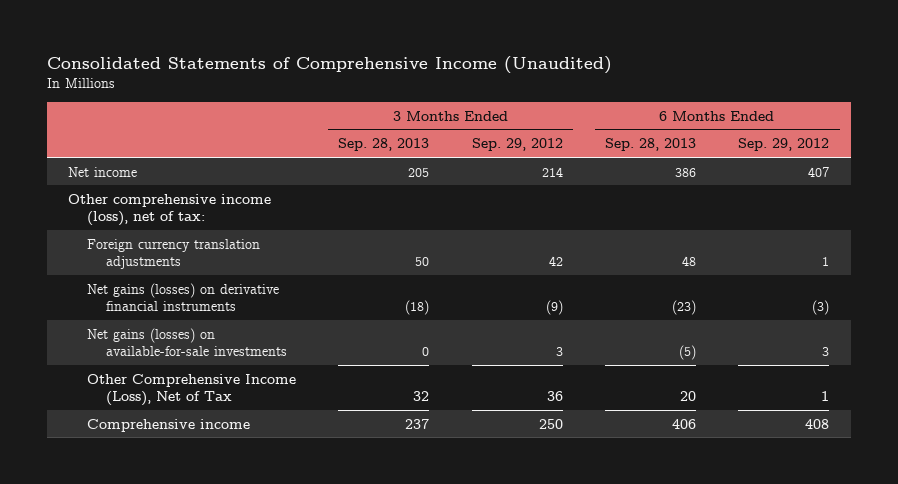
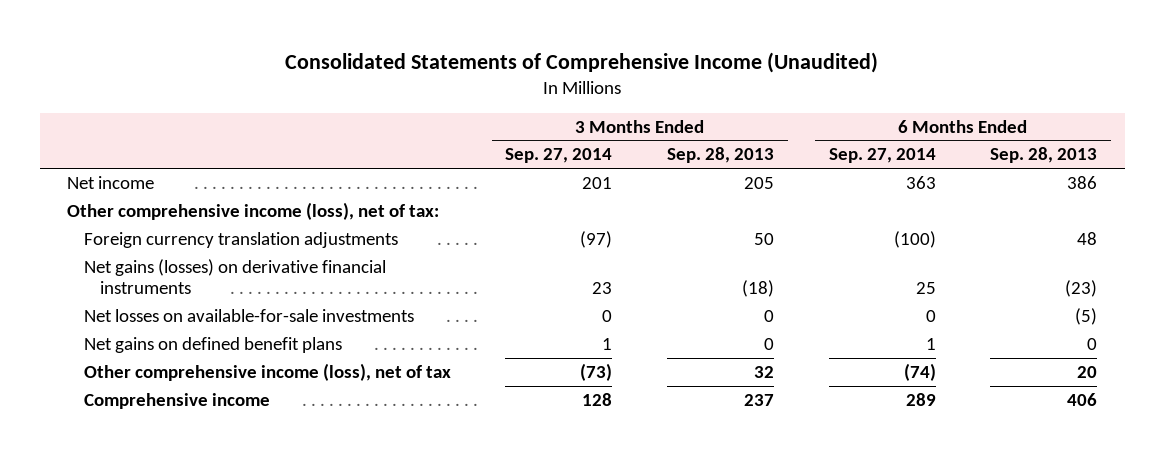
[471,138,563,152] Sep. 29, 2012 -> none
[738,138,830,152] Sep. 29, 2012 -> none
none -> [505,148,613,164] Sep. 27, 2014
none -> [828,148,936,164] Sep. 27, 2014
[87,327,288,356] Net gains (losses) on available-for-sale investments -> [83,308,414,322] Net losses on available-for-sale investments
none -> [83,336,342,353] Net gains on defined benefit plans
[87,373,297,406] Other Comprehensive Income (Loss), Net of Tax -> [83,362,451,381] Other comprehensive income (loss), net of tax

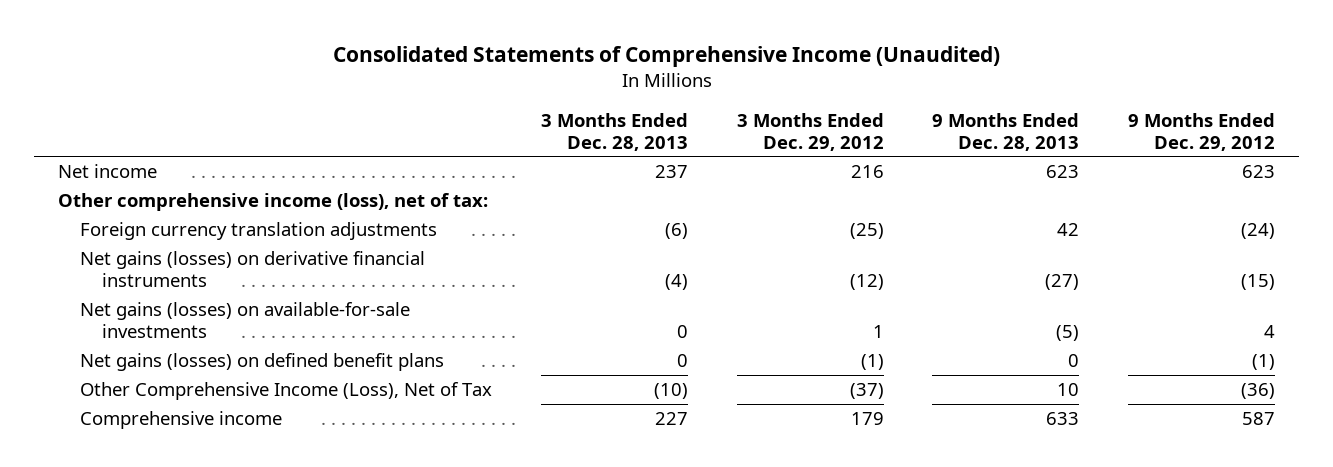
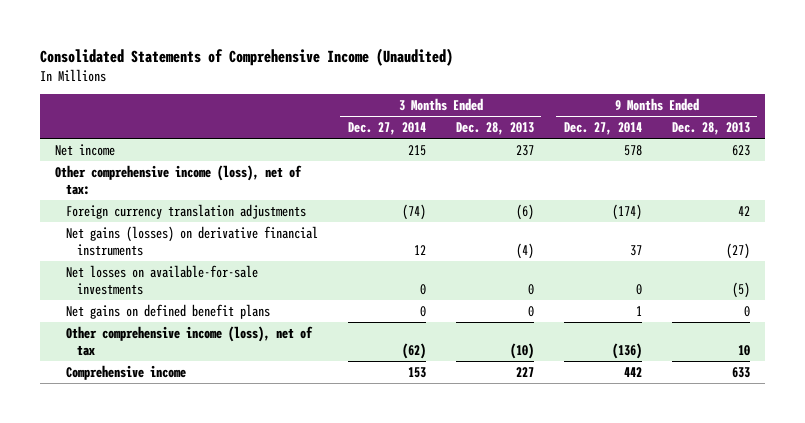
[736,112,884,151] 3 Months Ended Dec. 29, 2012 -> none
[1127,112,1275,151] 9 Months Ended Dec. 29, 2012 -> none
none -> [347,122,426,136] Dec. 27, 2014
none -> [563,122,642,136] Dec. 27, 2014
[80,301,411,338] Net gains (losses) on available-for-sale investments -> [66,264,259,295] Net losses on available-for-sale investments
[80,352,445,371] Net gains (losses) on defined benefit plans -> [66,303,271,319] Net gains on defined benefit plans
[80,381,493,400] Other Comprehensive Income (Loss), Net of Tax -> [66,325,314,356] Other comprehensive income (loss), net of tax

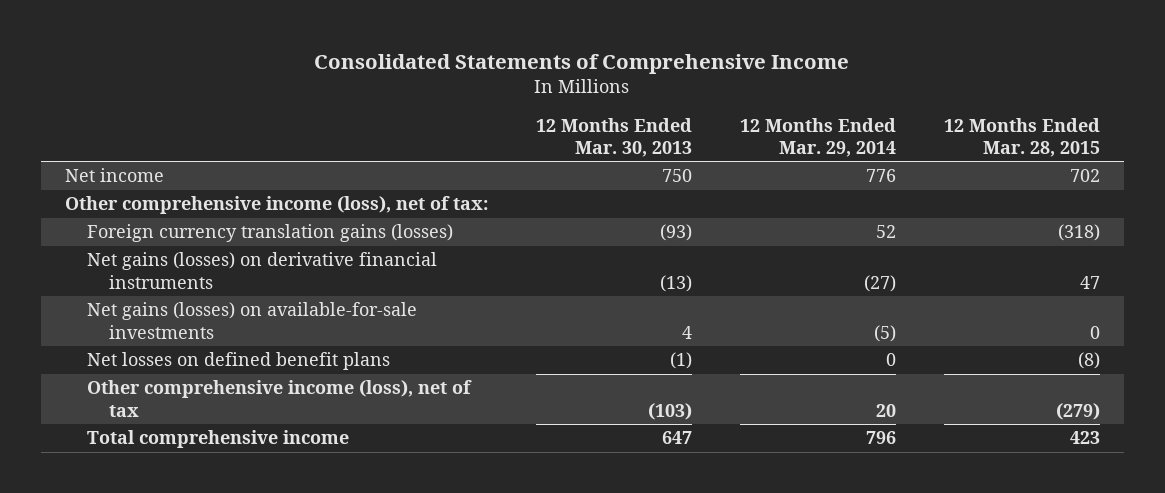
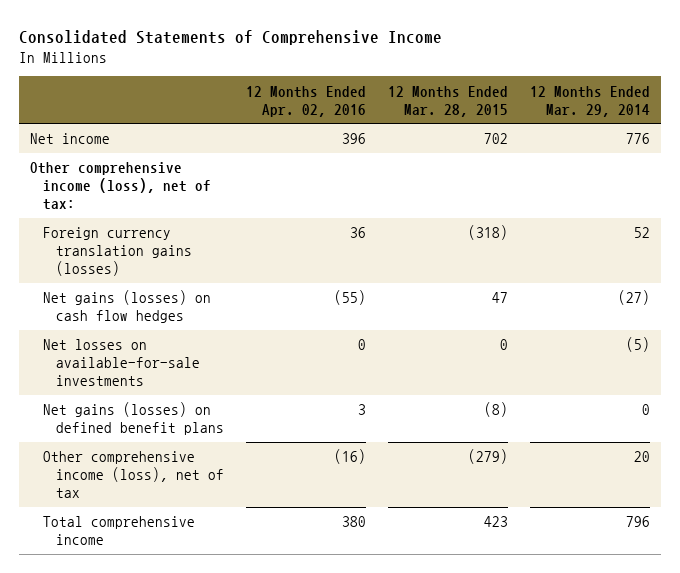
[535,117,692,157] 12 Months Ended Mar. 30, 2013 -> none
none -> [246,85,367,117] 12 Months Ended Apr. 02, 2016
[86,252,437,289] Net gains (losses) on derivative financial instruments -> [42,290,211,324] Net gains (losses) on cash flow hedges
[86,302,417,339] Net gains (losses) on available-for-sale investments -> [42,339,201,386] Net losses on available-for-sale investments
[86,352,390,371] Net losses on defined benefit plans -> [42,402,225,436] Net gains (losses) on defined benefit plans

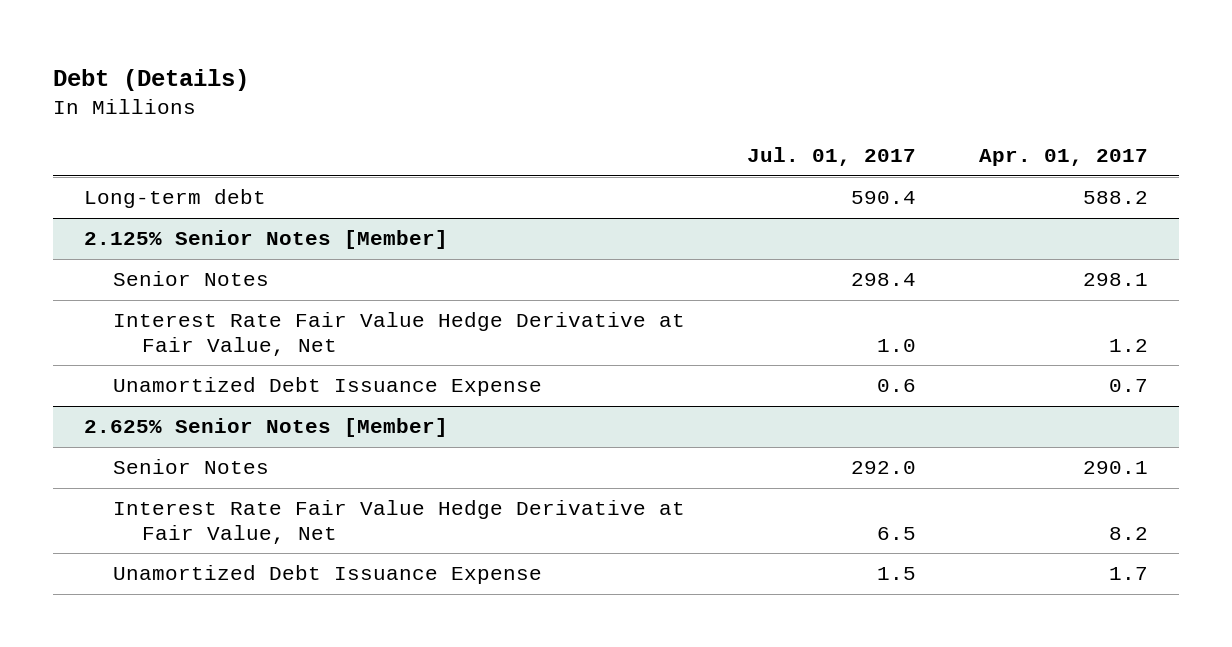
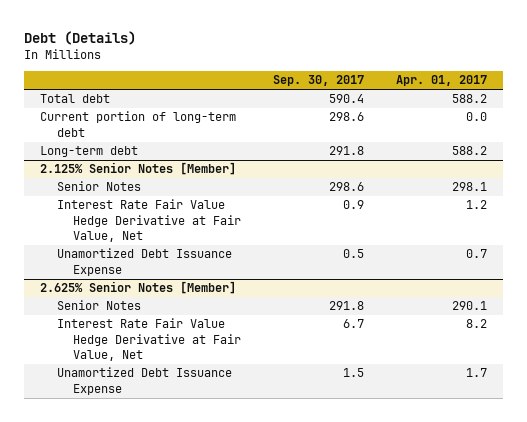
[747,147,917,167] Jul. 01, 2017 -> none
none -> [273,75,365,87] Sep. 30, 2017
none -> [40,94,111,104] Total debt
none -> [40,111,237,137] Current portion of long-term debt

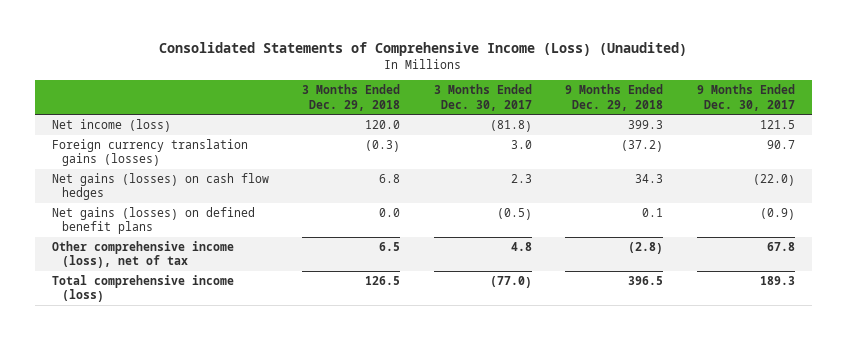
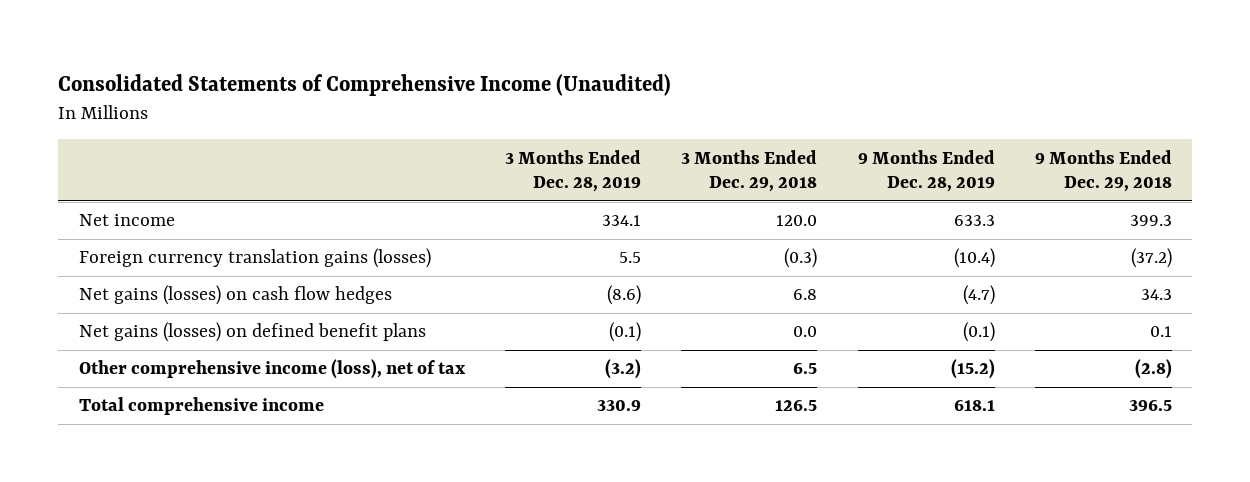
[159,41,688,56] Consolidated Statements of Comprehensive Income (Loss) (Unaudited) -> [58,73,672,96] Consolidated Statements of Comprehensive Income (Unaudited)
[433,84,532,111] 3 Months Ended Dec. 30, 2017 -> none
[696,84,795,111] 9 Months Ended Dec. 30, 2017 -> none
none -> [504,149,641,193] 3 Months Ended Dec. 28, 2019
none -> [857,149,995,193] 9 Months Ended Dec. 28, 2019
[51,119,171,133] Net income (loss) -> [78,214,175,227] Net income
[51,275,234,303] Total comprehensive income (loss) -> [78,397,324,416] Total comprehensive income

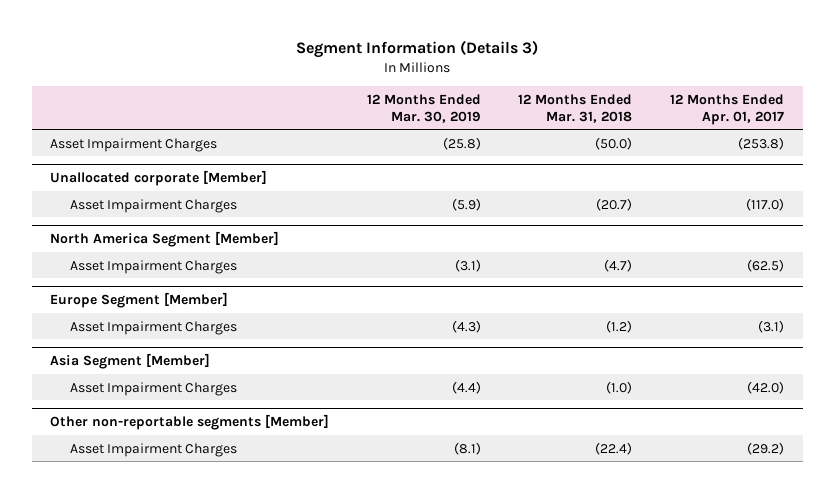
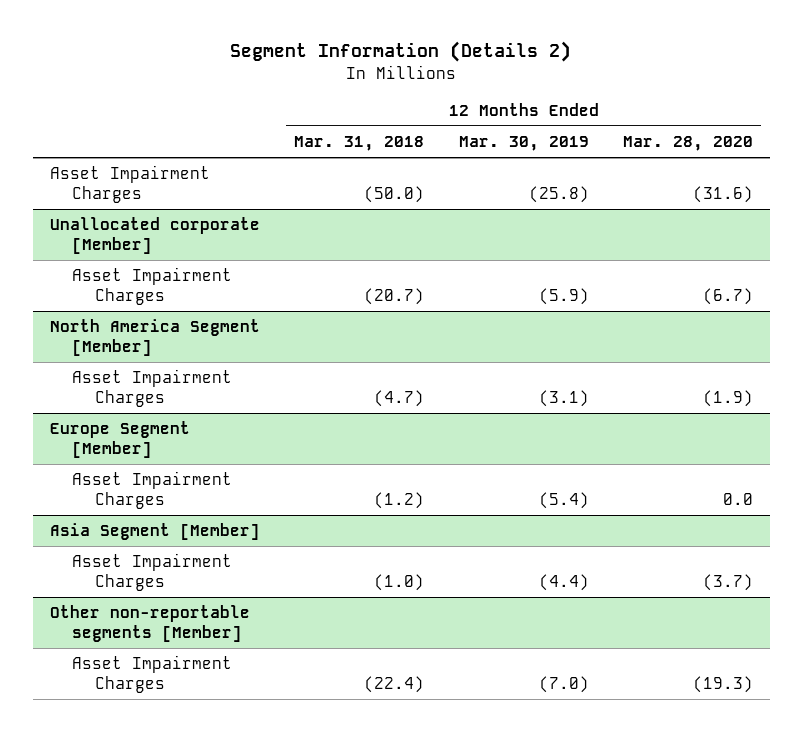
[296,40,539,59] Segment Information (Details 3) -> [230,41,572,63] Segment Information (Details 2)
[669,93,784,125] 12 Months Ended Apr. 01, 2017 -> none
none -> [622,135,753,151] Mar. 28, 2020
[451,319,481,333] (4.3) -> [538,491,589,509] (5.4)
[453,441,481,455] (8.1) -> [538,675,589,693] (7.0)

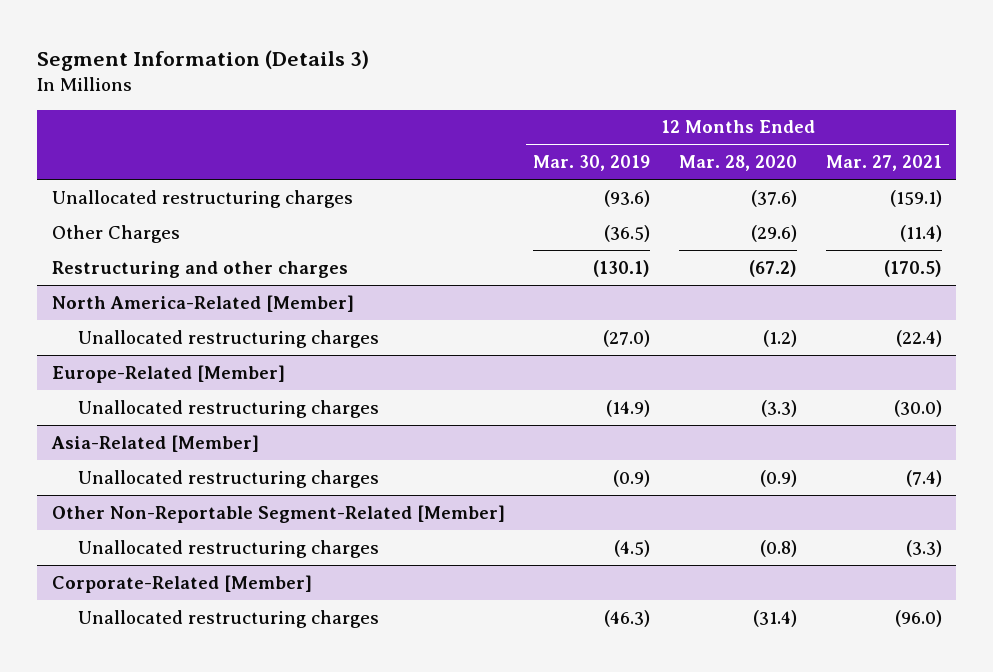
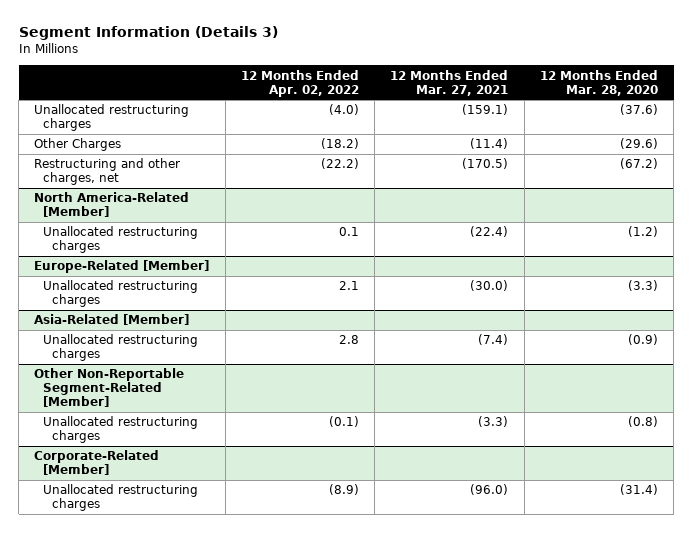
[533,155,651,172] Mar. 30, 2019 -> none
none -> [240,69,359,97] 12 Months Ended Apr. 02, 2022
[51,260,348,278] Restructuring and other charges -> [34,158,181,186] Restructuring and other charges, net

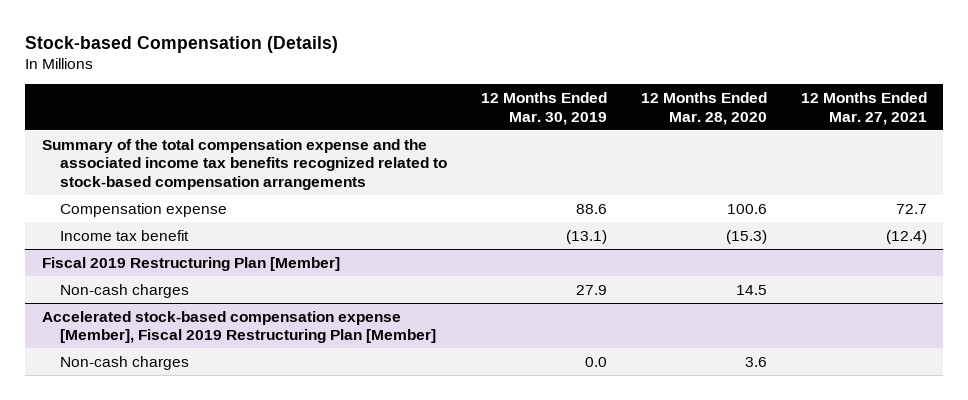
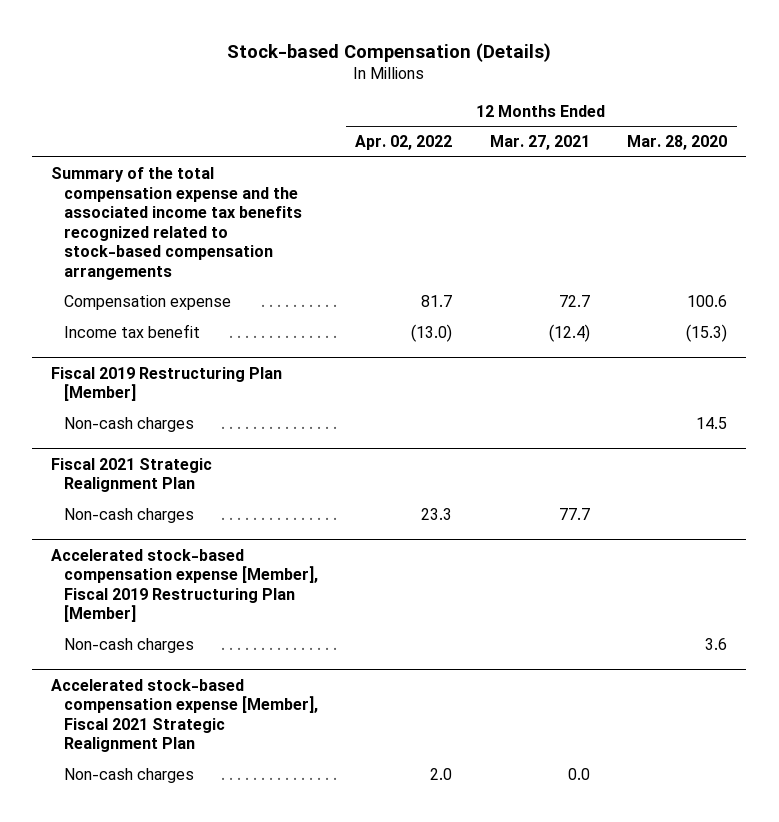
[480,92,607,125] 12 Months Ended Mar. 30, 2019 -> none
none -> [355,135,453,151] Apr. 02, 2022
none -> [51,457,213,493] Fiscal 2021 Strategic Realignment Plan
none -> [63,508,194,524] Non-cash charges
none -> [51,678,318,753] Accelerated stock-based compensation expense [Member], Fiscal 2021 Strategic Realignment Plan
none -> [63,768,194,784] Non-cash charges

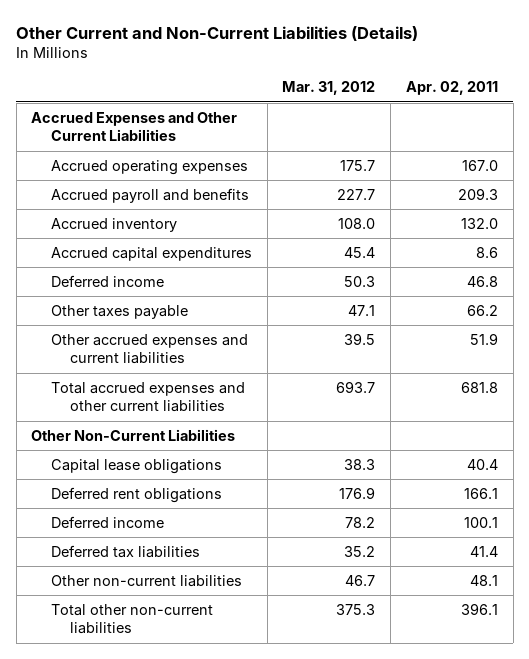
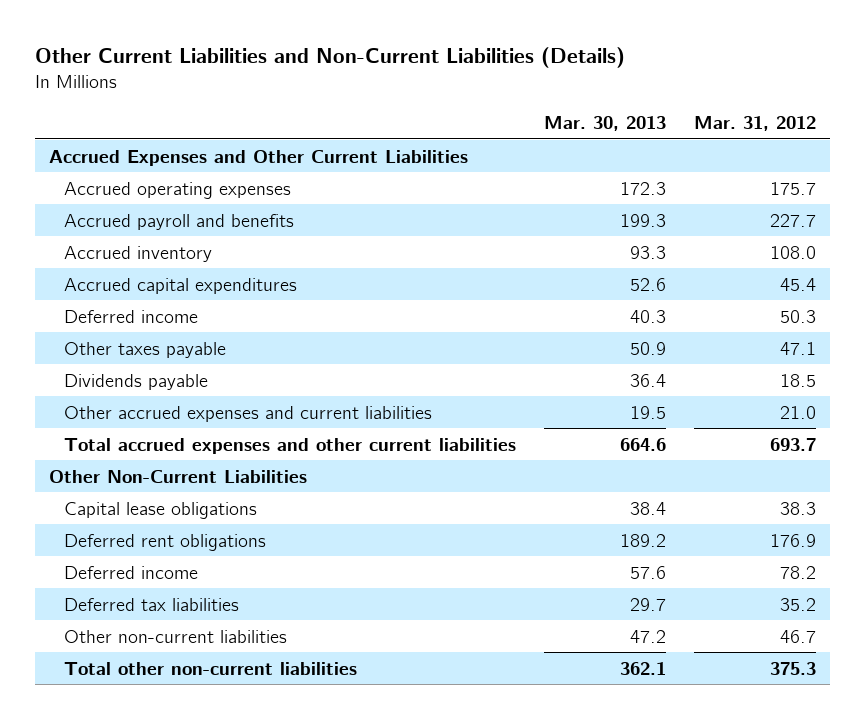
[16,25,419,41] Other Current and Non-Current Liabilities (Details) -> [34,47,625,69] Other Current Liabilities and Non-Current Liabilities (Details)
[405,81,498,96] Apr. 02, 2011 -> none
none -> [543,115,666,131] Mar. 30, 2013
none -> [63,373,208,390] Dividends payable
[344,332,376,345] 39.5 -> [779,405,816,419] 21.0

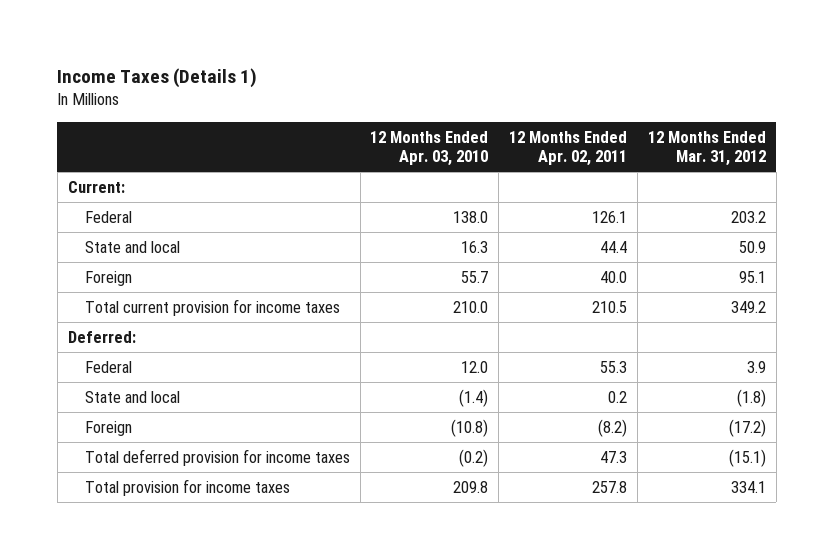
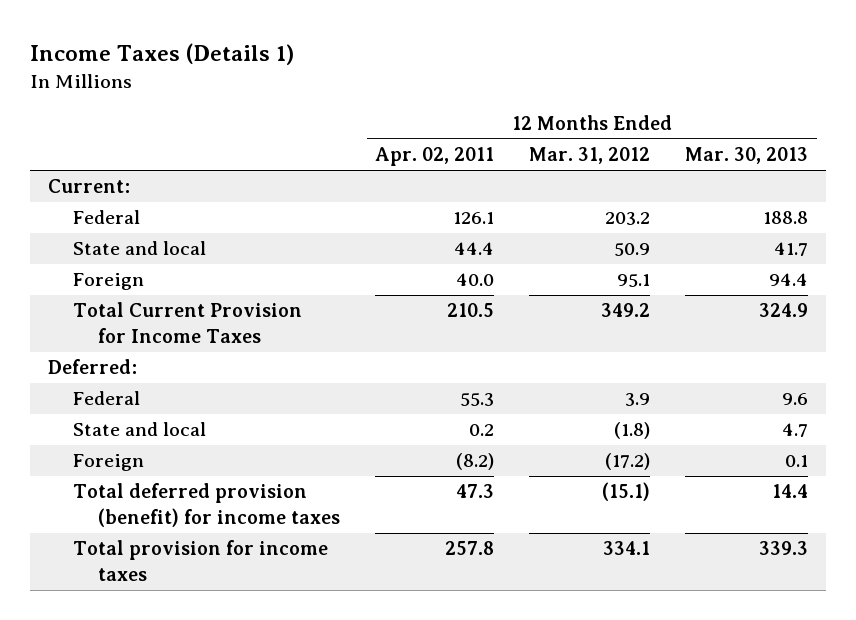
[370,130,489,167] 12 Months Ended Apr. 03, 2010 -> none
none -> [685,147,809,165] Mar. 30, 2013
[84,298,340,316] Total current provision for income taxes -> [73,302,303,343] Total Current Provision for Income Taxes
[84,448,350,466] Total deferred provision for income taxes -> [73,483,341,527] Total deferred provision (benefit) for income taxes

